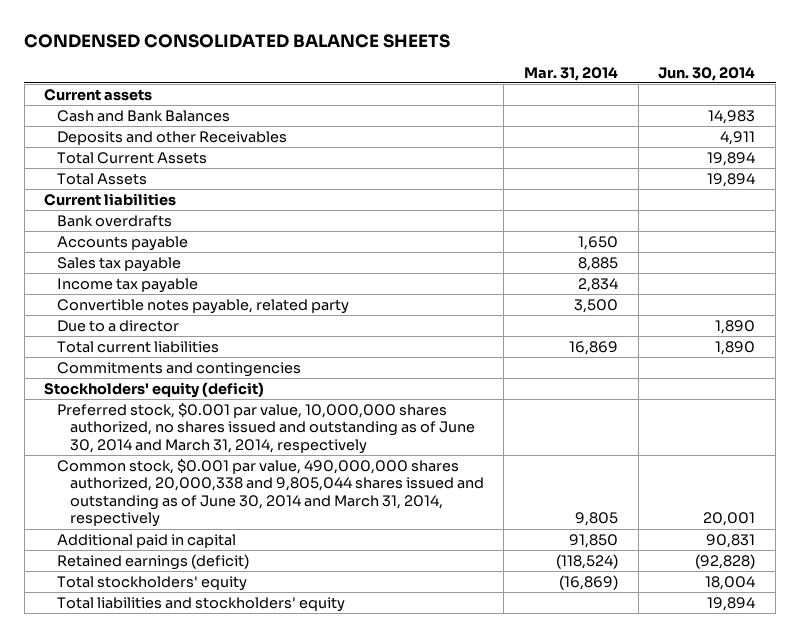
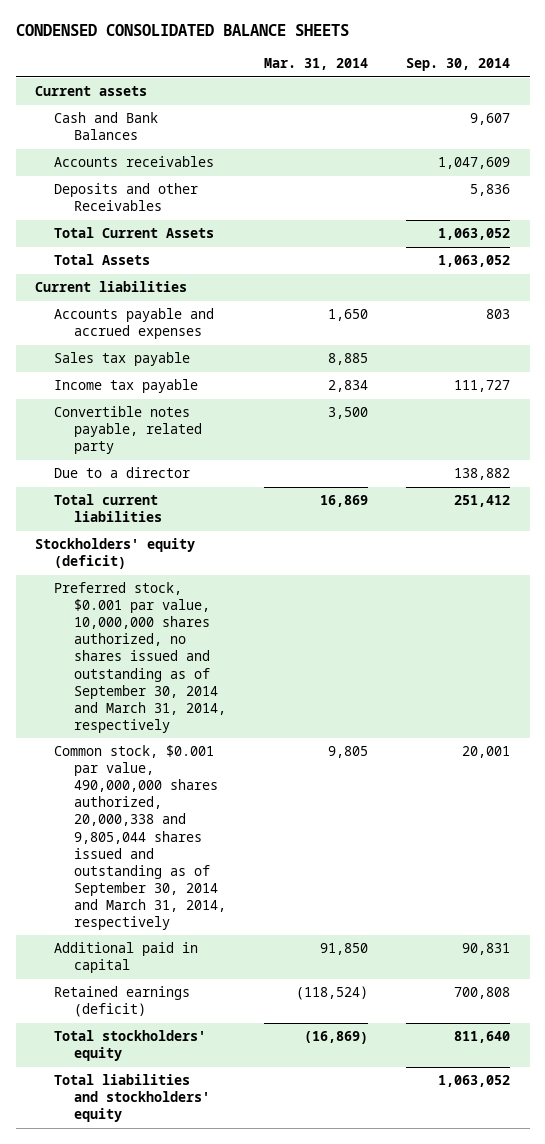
[658,66,756,81] Jun. 30, 2014 -> none
none -> [406,58,511,72] Sep. 30, 2014
none -> [54,156,215,168] Accounts receivables
[56,215,172,228] Bank overdrafts -> none
[56,236,188,252] Accounts payable -> [54,308,215,340] Accounts payable and accrued expenses
[56,362,301,378] Commitments and contingencies -> none
[56,403,475,454] Preferred stock, $0.001 par value, 10,000,000 shares authorized, no shares issued and outstanding as of June 30, 2014 and March 31, 2014, respectively -> [54,582,227,733] Preferred stock, $0.001 par value, 10,000,000 shares authorized, no shares issued and outstanding as of September 30, 2014 and March 31, 2014, respectively
[56,459,484,528] Common stock, $0.001 par value, 490,000,000 shares authorized, 20,000,338 and 9,805,044 shares issued and outstanding as of June 30, 2014 and March 31, 2014, respectively -> [54,745,227,930] Common stock, $0.001 par value, 490,000,000 shares authorized, 20,000,338 and 9,805,044 shares issued and outstanding as of September 30, 2014 and March 31, 2014, respectively

